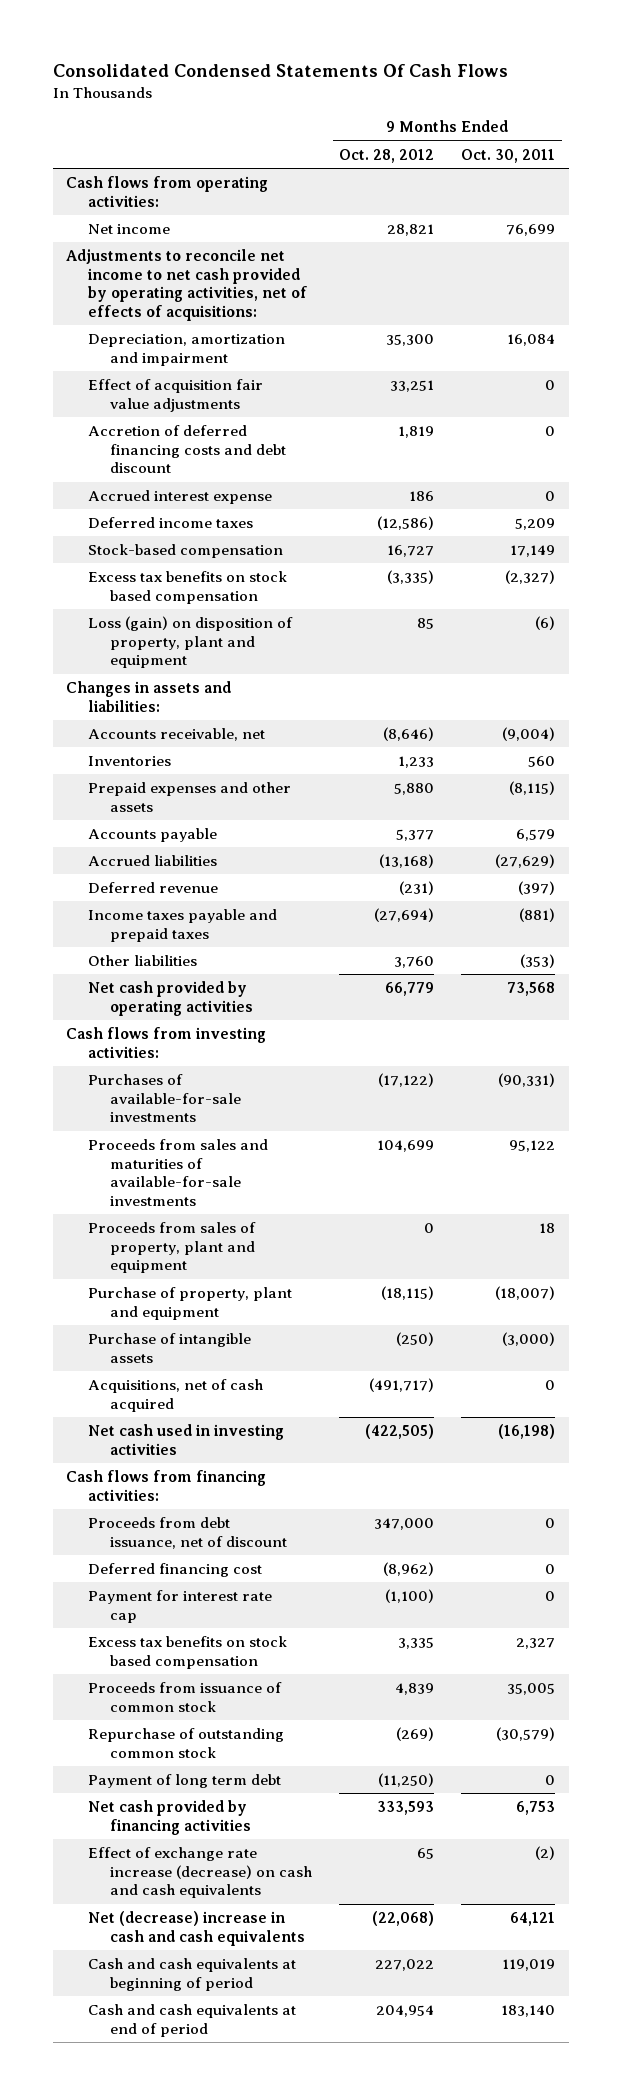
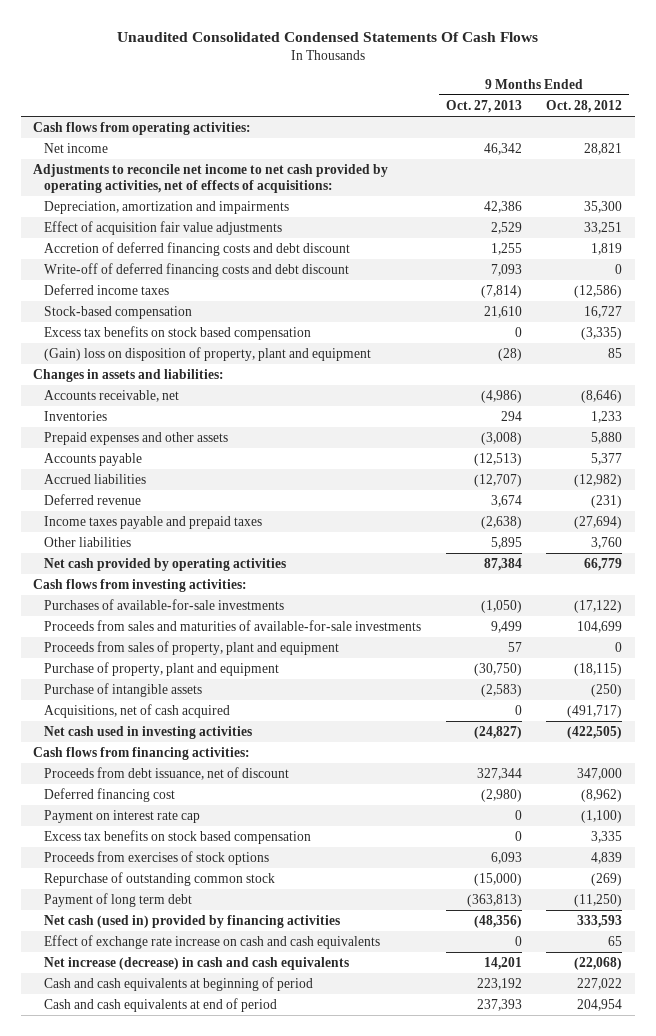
[52,63,508,77] Consolidated Condensed Statements Of Cash Flows -> [116,31,538,42] Unaudited Consolidated Condensed Statements Of Cash Flows
[461,148,556,163] Oct. 30, 2011 -> none
none -> [445,99,522,113] Oct. 27, 2013
[88,334,286,366] Depreciation, amortization and impairment -> [43,201,289,215] Depreciation, amortization and impairments
[88,490,273,505] Accrued interest expense -> none
none -> [43,263,349,278] Write-off of deferred financing costs and debt discount
[88,616,294,669] Loss (gain) on disposition of property, plant and equipment -> [43,347,371,362] (Gain) loss on disposition of property, plant and equipment
[379,854,435,869] (13,168) -> [574,474,623,488] (12,982)
[88,1590,273,1623] Payment for interest rate cap -> [43,810,200,824] Payment on interest rate cap
[88,1682,283,1712] Proceeds from issuance of common stock -> [43,851,269,866] Proceeds from exercises of stock options
[88,1800,252,1835] Net cash provided by financing activities -> [43,915,340,929] Net cash (used in) provided by financing activities
[88,1847,313,1899] Effect of exchange rate increase (decrease) on cash and cash equivalents -> [43,935,380,950] Effect of exchange rate increase on cash and cash equivalents
[88,1911,306,1946] Net (decrease) increase in cash and cash equivalents -> [43,957,349,971] Net increase (decrease) in cash and cash equivalents

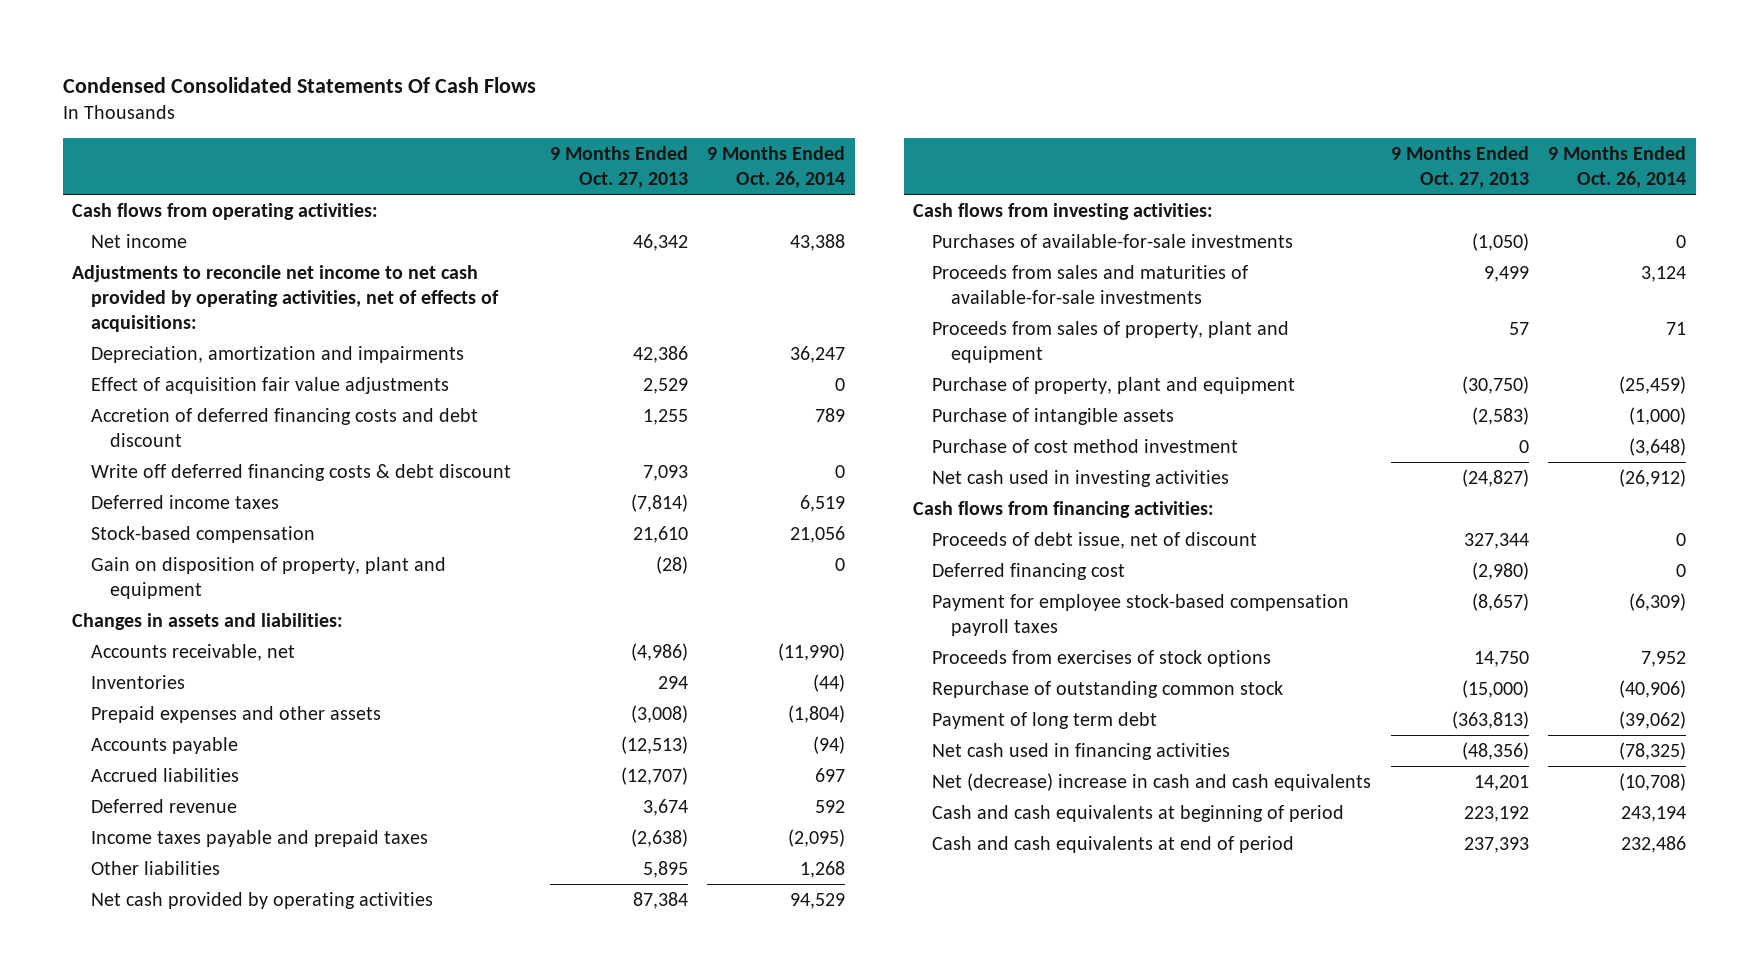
[116,31,538,42] Unaudited Consolidated Condensed Statements Of Cash Flows -> [62,76,536,93] Condensed Consolidated Statements Of Cash Flows
[546,99,623,113] Oct. 28, 2012 -> none
none -> [707,146,846,189] 9 Months Ended Oct. 26, 2014
[43,263,349,278] Write-off of deferred financing costs and debt discount -> [91,463,512,481] Write off deferred financing costs & debt discount
[43,326,311,341] Excess tax benefits on stock based compensation -> none
[43,347,371,362] (Gain) loss on disposition of property, plant and equipment -> [91,556,447,599] Gain on disposition of property, plant and equipment
[43,704,230,719] Acquisitions, net of cash acquired -> none
none -> [931,438,1238,453] Purchase of cost method investment
[43,767,289,781] Proceeds from debt issuance, net of discount -> [931,531,1257,549] Proceeds of debt issue, net of discount
[43,810,200,824] Payment on interest rate cap -> none
[43,830,311,845] Excess tax benefits on stock based compensation -> none
none -> [931,593,1349,636] Payment for employee stock-based compensation payroll taxes
[490,852,522,865] 6,093 -> [1473,650,1529,667] 14,750
[43,935,380,950] Effect of exchange rate increase on cash and cash equivalents -> none
[43,915,340,929] Net cash (used in) provided by financing activities -> [931,742,1230,760] Net cash used in financing activities
[43,957,349,971] Net increase (decrease) in cash and cash equivalents -> [931,772,1371,791] Net (decrease) increase in cash and cash equivalents

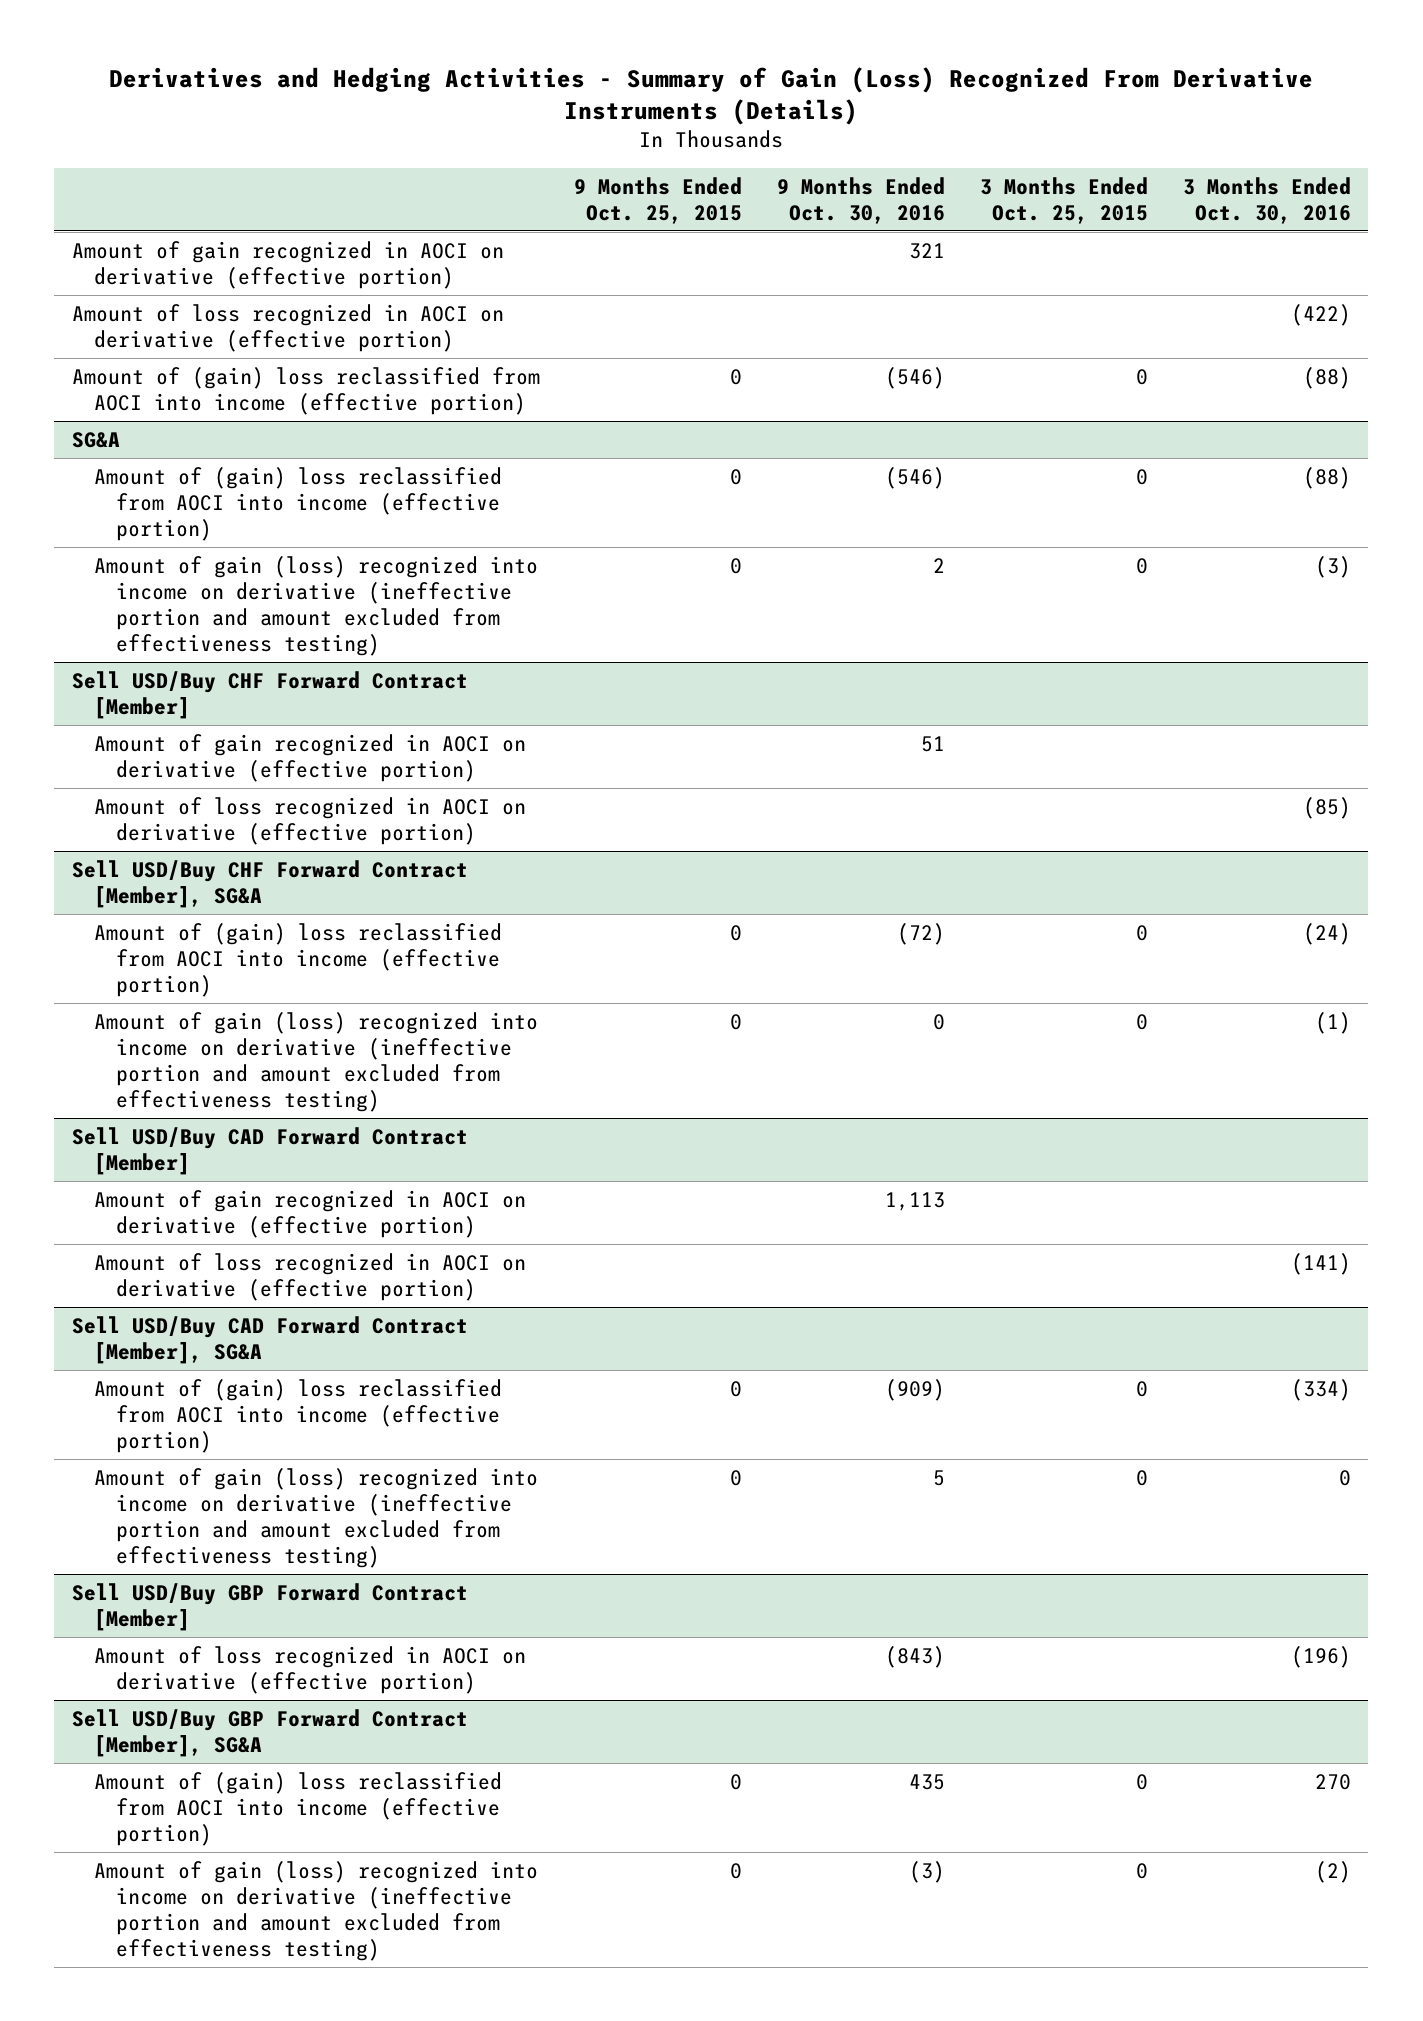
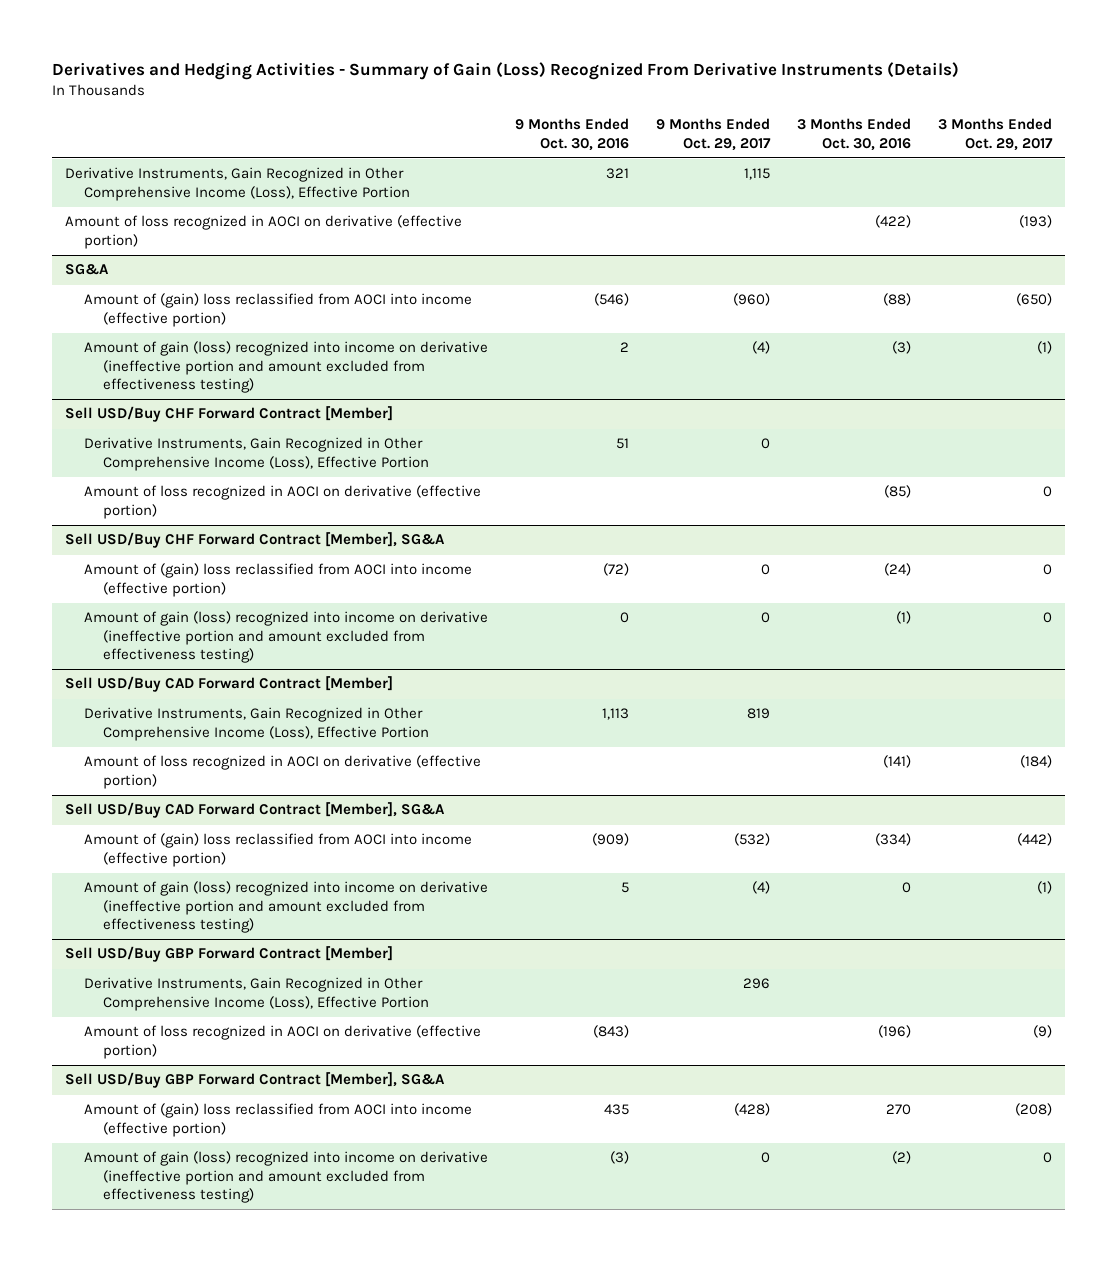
[574,176,743,224] 9 Months Ended Oct. 25, 2015 -> none
[980,176,1149,224] 3 Months Ended Oct. 25, 2015 -> none
none -> [655,118,771,151] 9 Months Ended Oct. 29, 2017
none -> [937,118,1053,151] 3 Months Ended Oct. 29, 2017
[71,240,504,289] Amount of gain recognized in AOCI on derivative (effective portion) -> [65,167,411,201] Derivative Instruments, Gain Recognized in Other Comprehensive Income (Loss), Effective Portion
[71,366,540,415] Amount of (gain) loss reclassified from AOCI into income (effective portion) -> none
[93,733,526,782] Amount of gain recognized in AOCI on derivative (effective portion) -> none
none -> [84,437,429,471] Derivative Instruments, Gain Recognized in Other Comprehensive Income (Loss), Effective Portion
[93,1189,526,1238] Amount of gain recognized in AOCI on derivative (effective portion) -> [84,707,429,741] Derivative Instruments, Gain Recognized in Other Comprehensive Income (Loss), Effective Portion
none -> [84,977,429,1011] Derivative Instruments, Gain Recognized in Other Comprehensive Income (Loss), Effective Portion

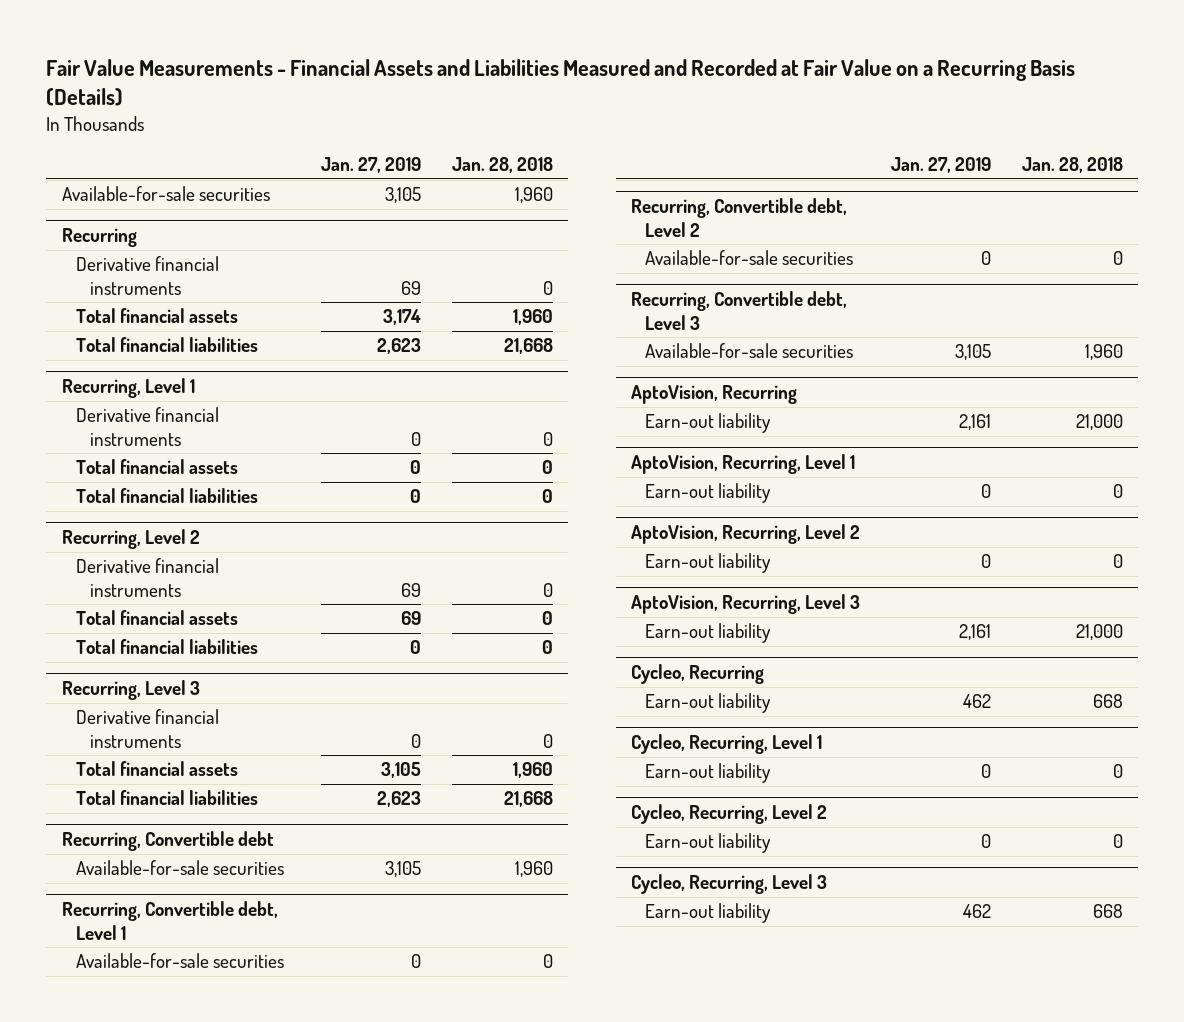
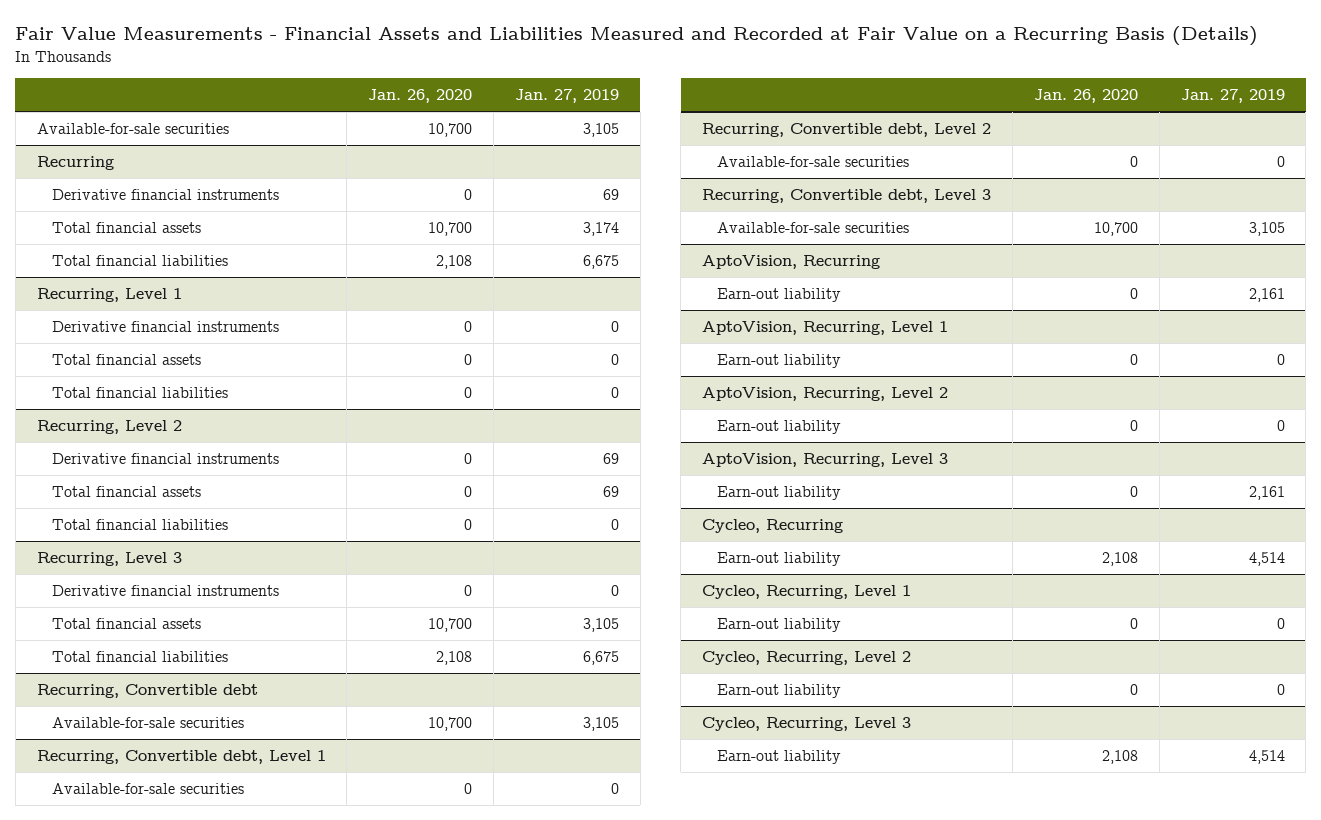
[452,157,554,174] Jan. 28, 2018 -> none
none -> [368,89,473,104] Jan. 26, 2020
[377,338,422,355] 2,623 -> [582,255,619,270] 6,675
[377,791,422,808] 2,623 -> [582,651,619,666] 6,675
[963,694,992,709] 462 -> [1248,552,1285,567] 4,514
[963,904,992,919] 462 -> [1248,750,1285,765] 4,514

